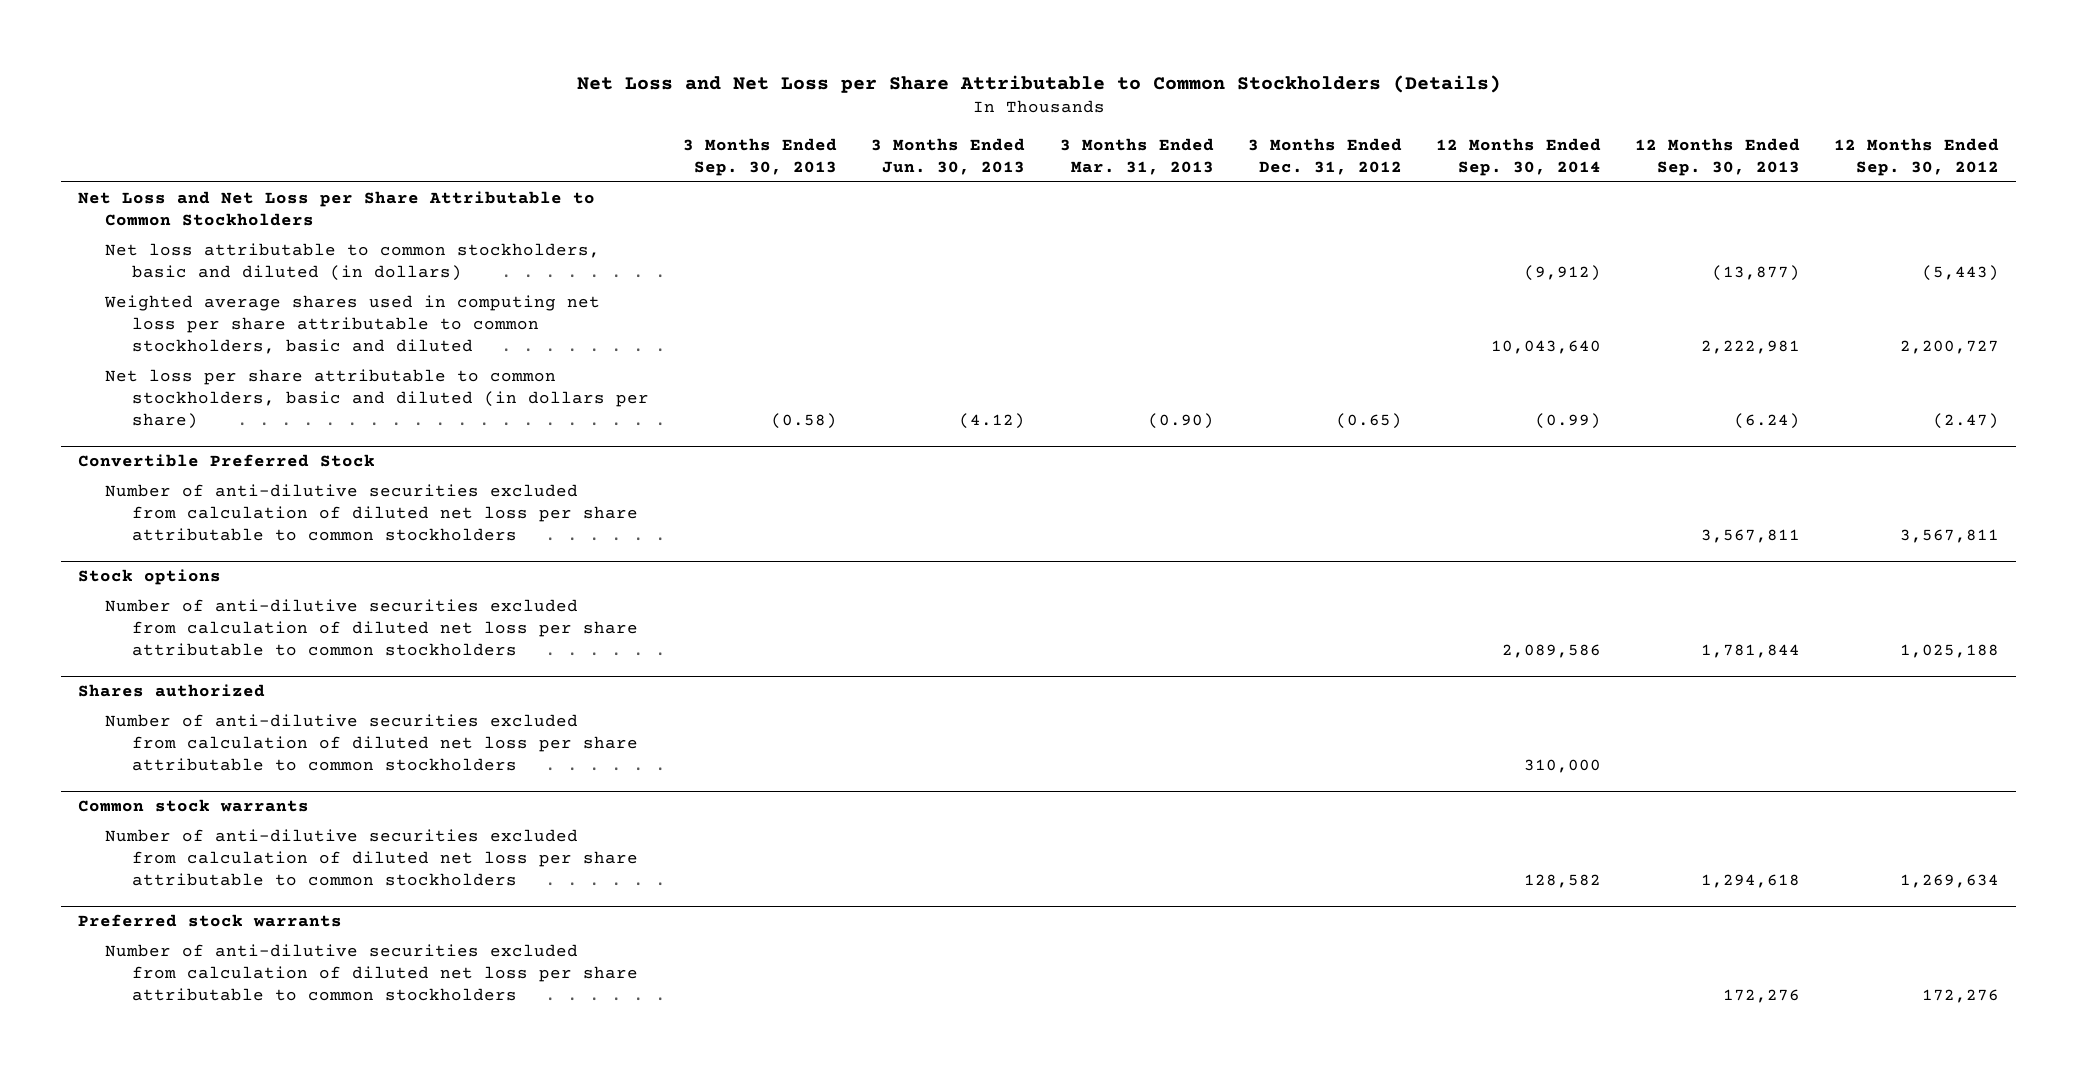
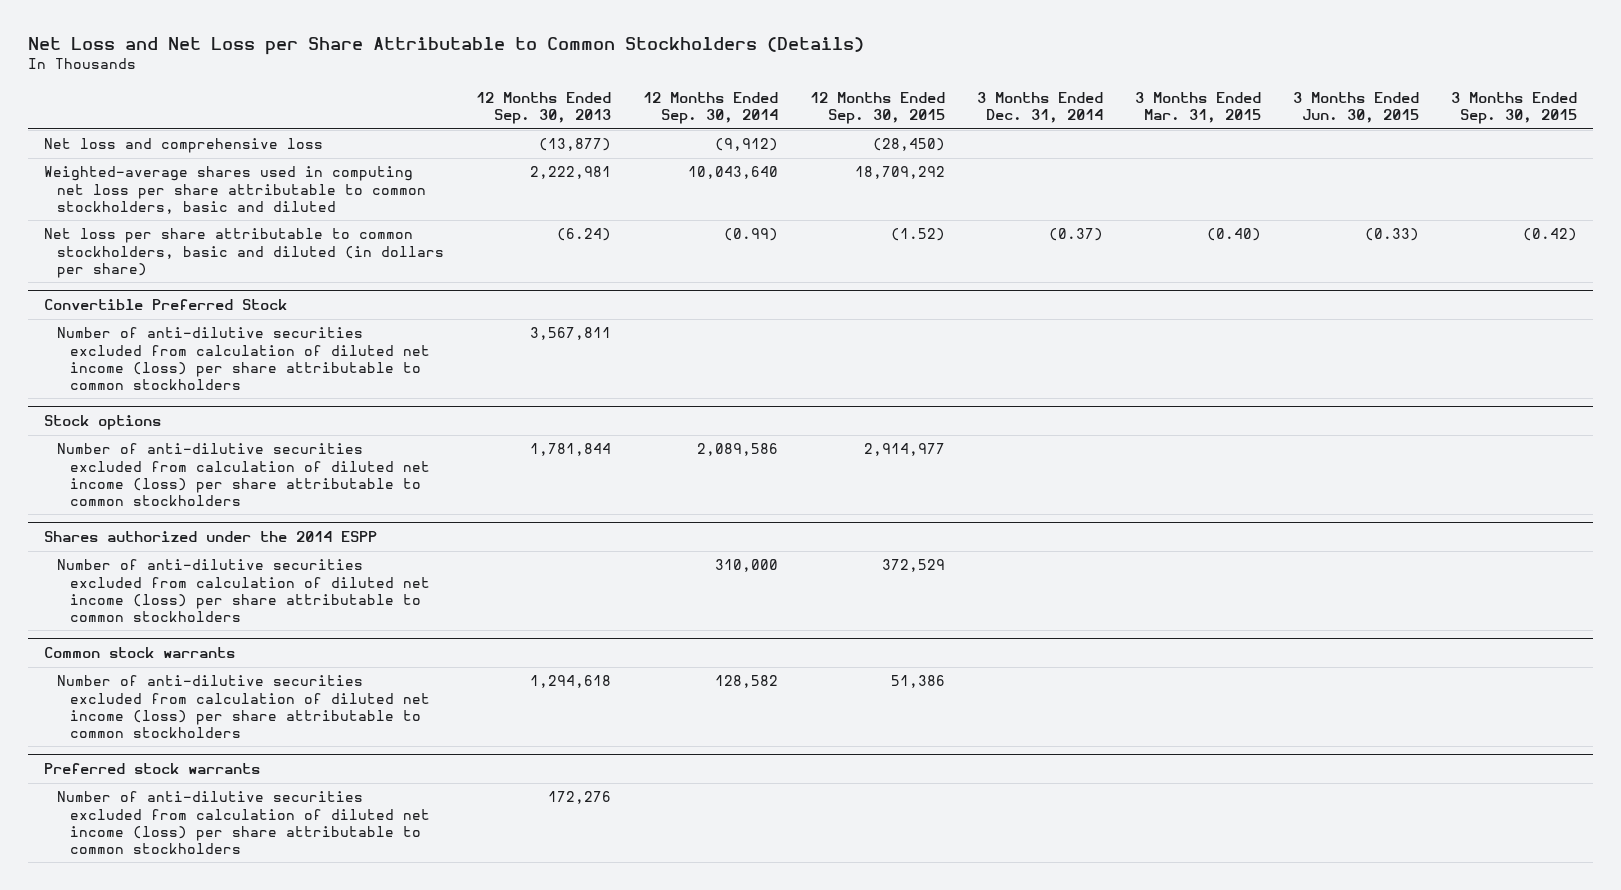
[683,137,838,176] 3 Months Ended Sep. 30, 2013 -> none
[871,137,1026,175] 3 Months Ended Jun. 30, 2013 -> none
[1059,137,1214,175] 3 Months Ended Mar. 31, 2013 -> none
[1247,137,1402,175] 3 Months Ended Dec. 31, 2012 -> none
[1834,137,2000,176] 12 Months Ended Sep. 30, 2012 -> none
none -> [809,92,945,125] 12 Months Ended Sep. 30, 2015
none -> [977,92,1104,124] 3 Months Ended Dec. 31, 2014
none -> [1135,92,1262,124] 3 Months Ended Mar. 31, 2015
none -> [1293,92,1420,124] 3 Months Ended Jun. 30, 2015
none -> [1451,92,1578,125] 3 Months Ended Sep. 30, 2015
[78,190,596,227] Net Loss and Net Loss per Share Attributable to Common Stockholders -> none
[105,242,601,282] Net loss attributable to common stockholders, basic and diluted (in dollars) -> [44,138,324,154] Net loss and comprehensive loss
[104,294,601,355] Weighted average shares used in computing net loss per share attributable to common stockholders, basic and diluted -> [44,166,426,214] Weighted-average shares used in computing net loss per share attributable to common stockholders, basic and diluted
[105,483,639,542] Number of anti-dilutive securities excluded from calculation of diluted net loss per share attributable to common stockholders -> [56,327,430,390] Number of anti-dilutive securities excluded from calculation of diluted net income (loss) per share attributable to common stockholders
[105,598,639,657] Number of anti-dilutive securities excluded from calculation of diluted net loss per share attributable to common stockholders -> [56,443,430,506] Number of anti-dilutive securities excluded from calculation of diluted net income (loss) per share attributable to common stockholders
[78,683,266,697] Shares authorized -> [44,531,378,543] Shares authorized under the 2014 ESPP
[105,713,639,772] Number of anti-dilutive securities excluded from calculation of diluted net loss per share attributable to common stockholders -> [56,559,430,622] Number of anti-dilutive securities excluded from calculation of diluted net income (loss) per share attributable to common stockholders
[105,828,639,887] Number of anti-dilutive securities excluded from calculation of diluted net loss per share attributable to common stockholders -> [56,675,430,738] Number of anti-dilutive securities excluded from calculation of diluted net income (loss) per share attributable to common stockholders
[105,943,639,1002] Number of anti-dilutive securities excluded from calculation of diluted net loss per share attributable to common stockholders -> [56,791,430,854] Number of anti-dilutive securities excluded from calculation of diluted net income (loss) per share attributable to common stockholders

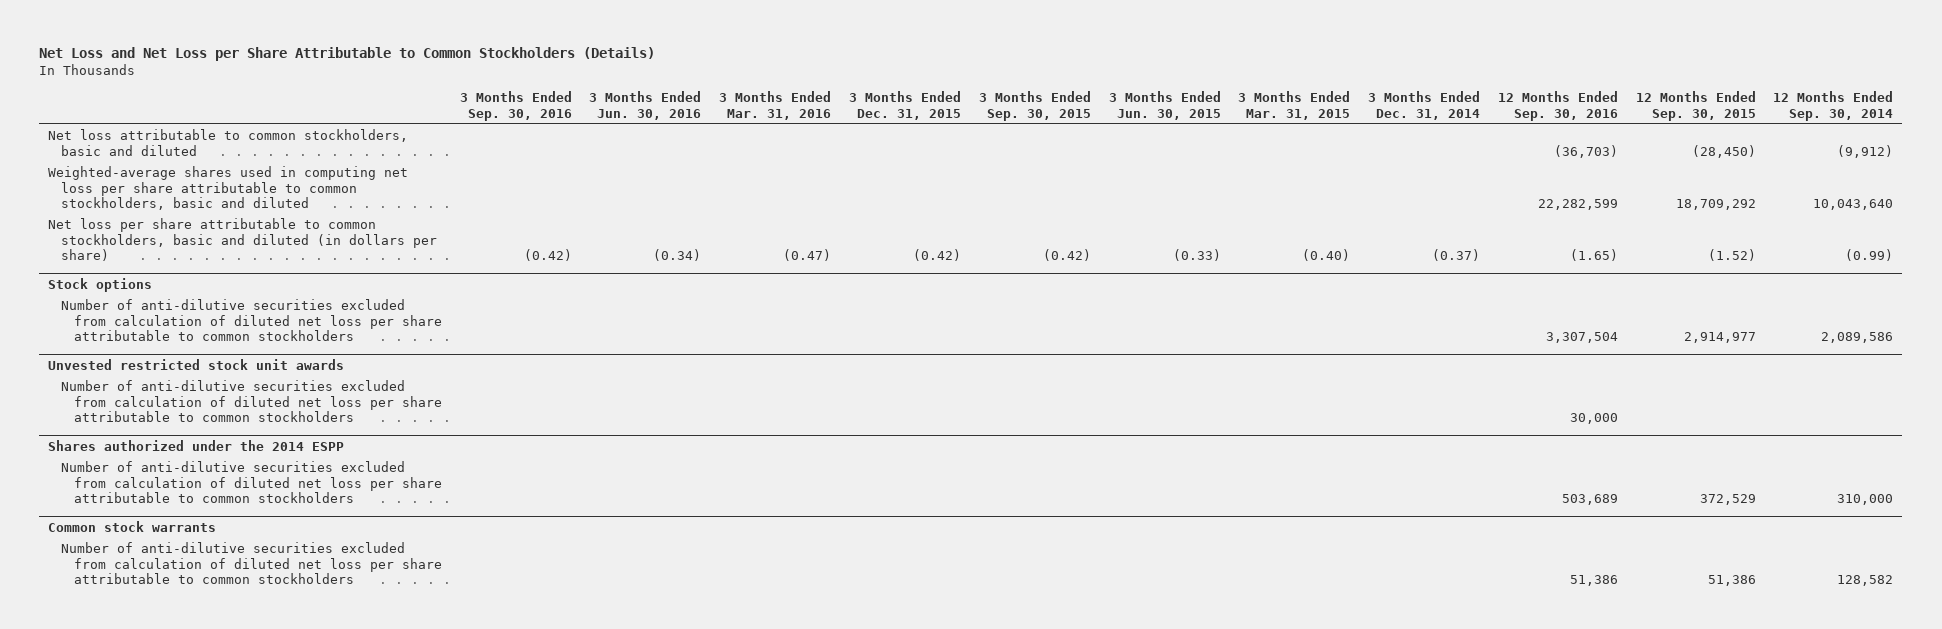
[475,92,611,125] 12 Months Ended Sep. 30, 2013 -> none
none -> [459,91,572,121] 3 Months Ended Sep. 30, 2016
none -> [589,91,702,120] 3 Months Ended Jun. 30, 2016
none -> [719,91,832,120] 3 Months Ended Mar. 31, 2016
none -> [848,91,961,120] 3 Months Ended Dec. 31, 2015
none -> [1497,91,1618,121] 12 Months Ended Sep. 30, 2016
[44,138,324,154] Net loss and comprehensive loss -> [48,129,409,156] Net loss attributable to common stockholders, basic and diluted
[44,299,288,311] Convertible Preferred Stock -> none
[56,327,430,390] Number of anti-dilutive securities excluded from calculation of diluted net income (loss) per share attributable to common stockholders -> none
[56,443,430,506] Number of anti-dilutive securities excluded from calculation of diluted net income (loss) per share attributable to common stockholders -> [60,299,442,341] Number of anti-dilutive securities excluded from calculation of diluted net loss per share attributable to common stockholders
none -> [48,358,345,370] Unvested restricted stock unit awards
none -> [60,380,442,422] Number of anti-dilutive securities excluded from calculation of diluted net loss per share attributable to common stockholders
[56,559,430,622] Number of anti-dilutive securities excluded from calculation of diluted net income (loss) per share attributable to common stockholders -> [60,461,442,503] Number of anti-dilutive securities excluded from calculation of diluted net loss per share attributable to common stockholders
[44,763,261,775] Preferred stock warrants -> none
[56,791,430,854] Number of anti-dilutive securities excluded from calculation of diluted net income (loss) per share attributable to common stockholders -> none
[56,675,430,738] Number of anti-dilutive securities excluded from calculation of diluted net income (loss) per share attributable to common stockholders -> [60,542,442,584] Number of anti-dilutive securities excluded from calculation of diluted net loss per share attributable to common stockholders

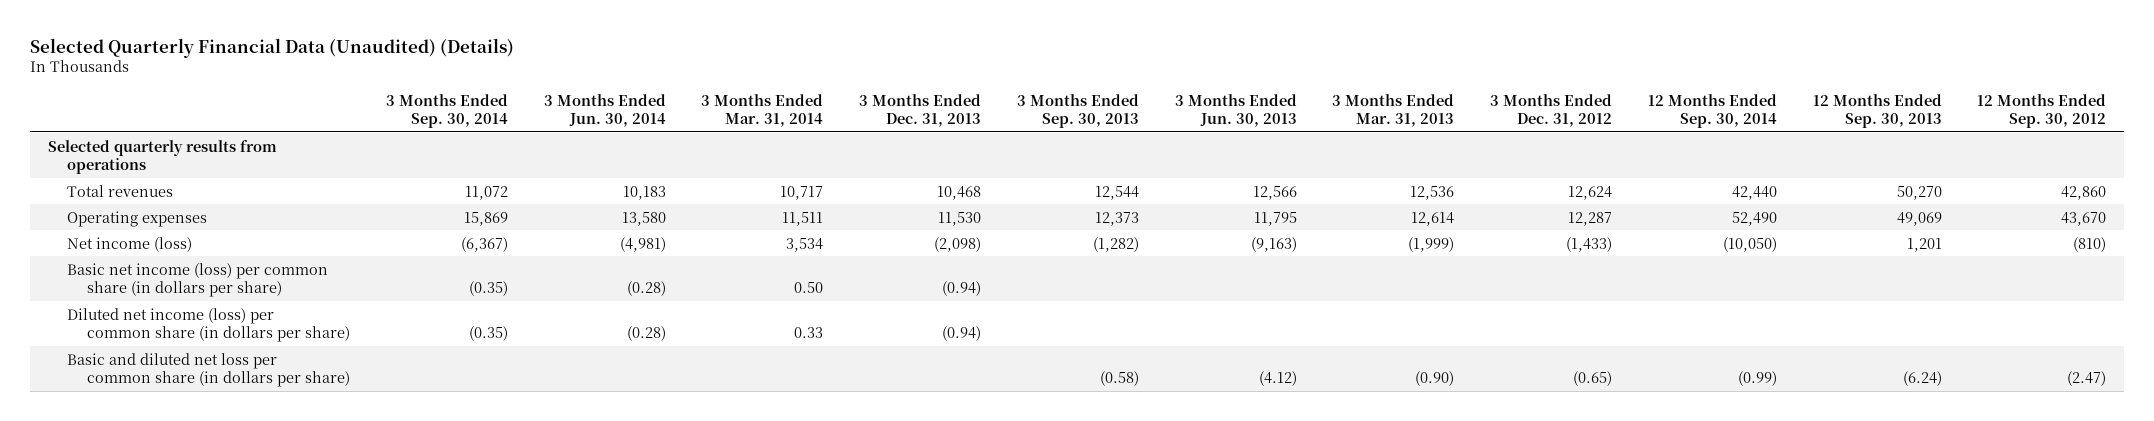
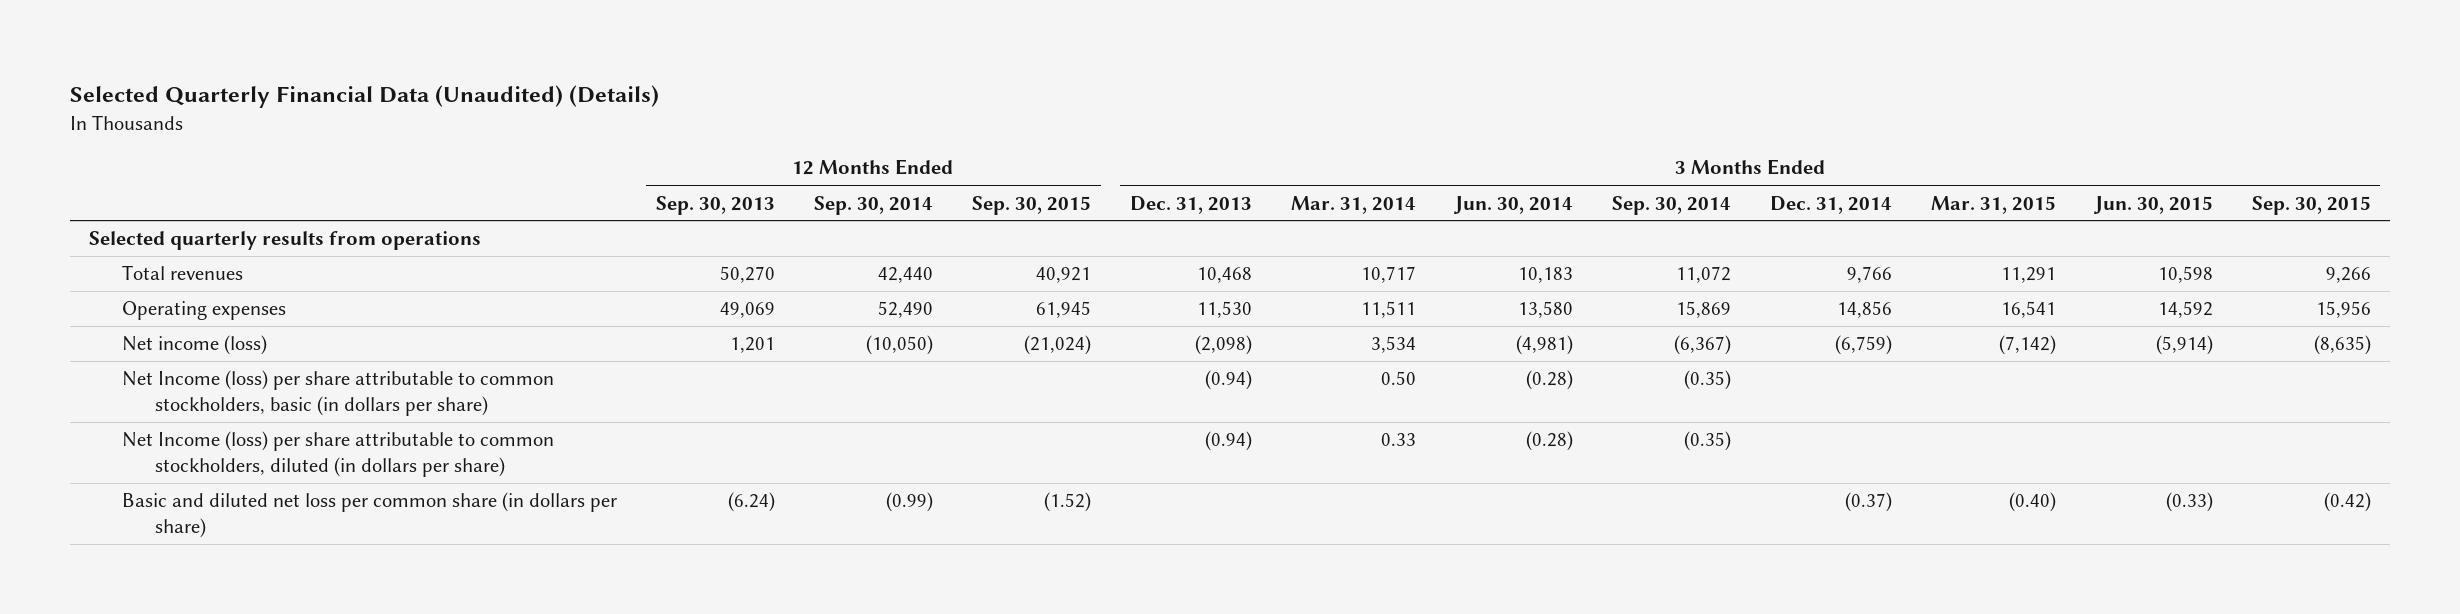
[1016,93,1139,128] 3 Months Ended Sep. 30, 2013 -> none
[1174,93,1297,127] 3 Months Ended Jun. 30, 2013 -> none
[1332,93,1455,127] 3 Months Ended Mar. 31, 2013 -> none
[1490,93,1613,127] 3 Months Ended Dec. 31, 2012 -> none
[1977,93,2107,128] 12 Months Ended Sep. 30, 2012 -> none
none -> [971,195,1091,215] Sep. 30, 2015
none -> [1769,195,1892,214] Dec. 31, 2014
none -> [1930,195,2056,214] Mar. 31, 2015
none -> [2092,195,2213,214] Jun. 30, 2015
none -> [2251,195,2371,215] Sep. 30, 2015
[67,262,329,297] Basic net income (loss) per common share (in dollars per share) -> [121,370,554,417] Net Income (loss) per share attributable to common stockholders, basic (in dollars per share)
[67,307,351,342] Diluted net income (loss) per common share (in dollars per share) -> [121,431,554,478] Net Income (loss) per share attributable to common stockholders, diluted (in dollars per share)

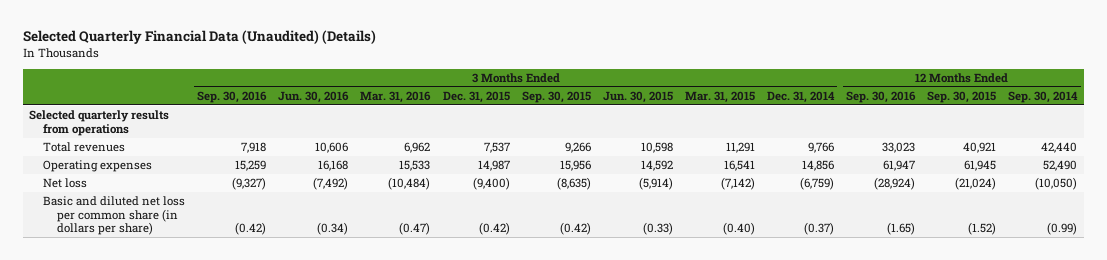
[655,195,775,215] Sep. 30, 2013 -> none
[1129,195,1252,214] Dec. 31, 2013 -> none
[1290,195,1416,214] Mar. 31, 2014 -> none
[1452,195,1573,214] Jun. 30, 2014 -> none
[1611,195,1731,215] Sep. 30, 2014 -> none
none -> [197,90,268,103] Sep. 30, 2016
none -> [278,90,350,103] Jun. 30, 2016
none -> [360,90,432,103] Mar. 31, 2016
none -> [442,90,510,103] Dec. 31, 2015
none -> [846,90,917,103] Sep. 30, 2016
[121,370,554,417] Net Income (loss) per share attributable to common stockholders, basic (in dollars per share) -> none
[121,431,554,478] Net Income (loss) per share attributable to common stockholders, diluted (in dollars per share) -> none
[121,335,267,356] Net income (loss) -> [42,178,87,189] Net loss

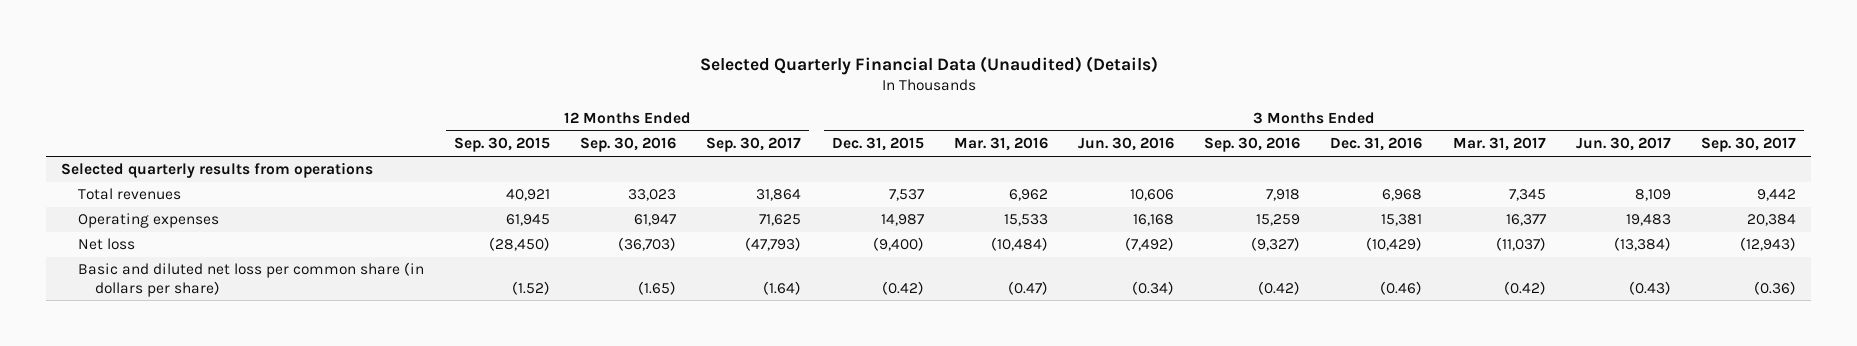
[521,90,591,103] Sep. 30, 2015 -> none
[602,90,673,103] Jun. 30, 2015 -> none
[684,90,755,103] Mar. 31, 2015 -> none
[767,90,836,103] Dec. 31, 2014 -> none
[1008,90,1079,103] Sep. 30, 2014 -> none
none -> [706,137,802,153] Sep. 30, 2017
none -> [1330,137,1423,152] Dec. 31, 2016
none -> [1452,137,1546,152] Mar. 31, 2017
none -> [1575,137,1671,152] Jun. 30, 2017
none -> [1701,137,1797,153] Sep. 30, 2017
[874,177,916,191] (28,924) -> [618,237,677,252] (36,703)
[955,177,997,191] (21,024) -> [489,237,551,252] (28,450)

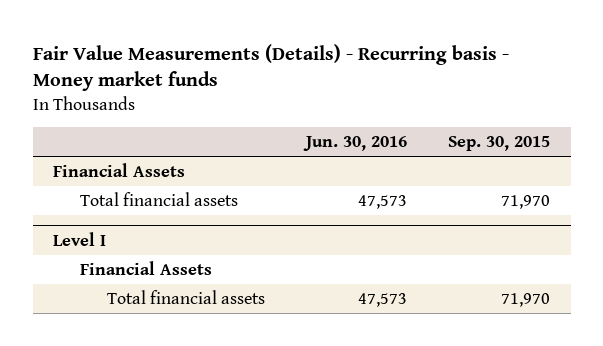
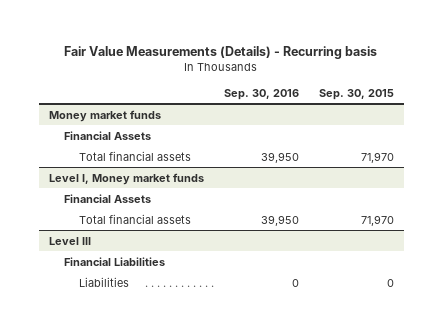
[32,43,509,92] Fair Value Measurements (Details) - Recurring basis - Money market funds -> [64,45,378,59] Fair Value Measurements (Details) - Recurring basis
[302,136,407,152] Jun. 30, 2016 -> none
none -> [223,88,299,100] Sep. 30, 2016
none -> [48,109,161,122] Money market funds
[53,231,107,246] Level I -> none
none -> [48,172,204,185] Level I, Money market funds
none -> [48,236,91,245] Level III
none -> [64,256,166,266] Financial Liabilities
none -> [79,276,130,287] Liabilities

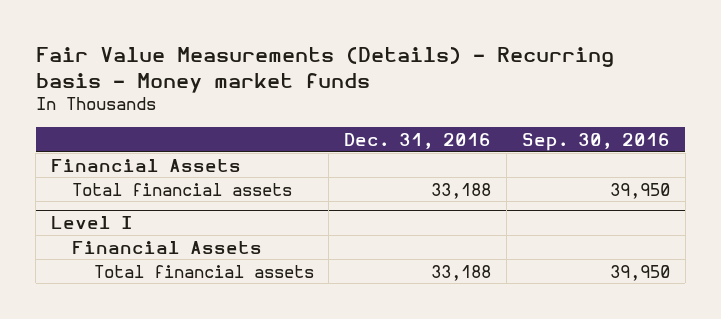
[64,45,378,59] Fair Value Measurements (Details) - Recurring basis -> [35,46,614,93] Fair Value Measurements (Details) - Recurring basis - Money market funds
[318,88,394,100] Sep. 30, 2015 -> none
none -> [344,132,492,149] Dec. 31, 2016
[48,109,161,122] Money market funds -> none
[48,172,204,185] Level I, Money market funds -> none
none -> [50,216,133,230] Level I
[48,236,91,245] Level III -> none
[64,256,166,266] Financial Liabilities -> none
[79,276,130,287] Liabilities -> none

